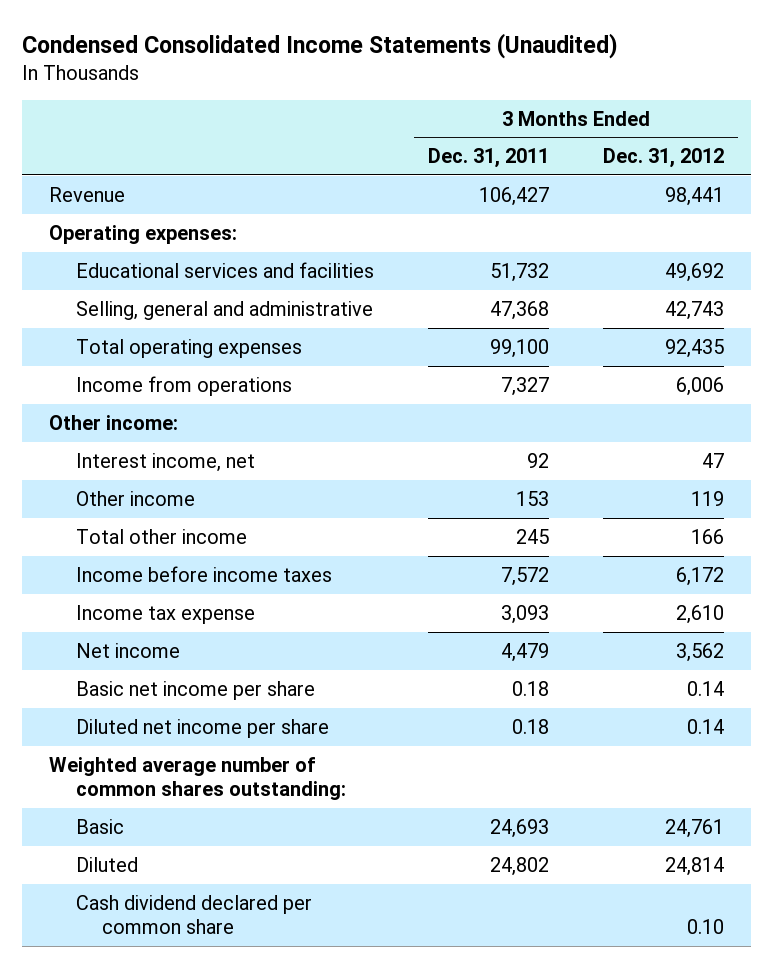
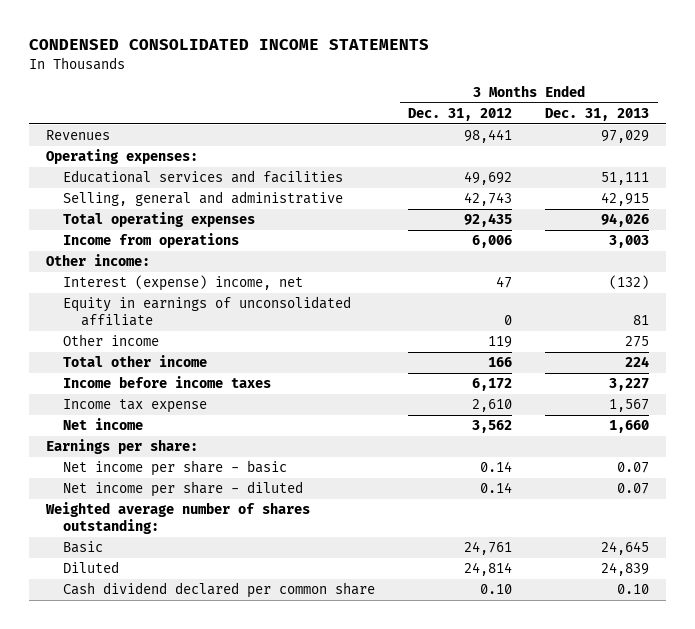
[22,33,619,60] Condensed Consolidated Income Statements (Unaudited) -> [29,39,430,51] CONDENSED CONSOLIDATED INCOME STATEMENTS
[427,148,549,169] Dec. 31, 2011 -> none
none -> [545,108,650,122] Dec. 31, 2013
[49,186,126,202] Revenue -> [45,130,110,141] Revenues
[75,452,255,472] Interest income, net -> [63,275,304,292] Interest (expense) income, net
none -> [63,296,352,327] Equity in earnings of unconsolidated affiliate
none -> [45,439,198,455] Earnings per share:
[75,680,315,700] Basic net income per share -> [63,460,288,477] Net income per share - basic
[75,718,329,738] Diluted net income per share -> [63,481,304,498] Net income per share - diluted
[49,756,346,800] Weighted average number of common shares outstanding: -> [44,502,310,535] Weighted average number of shares outstanding:

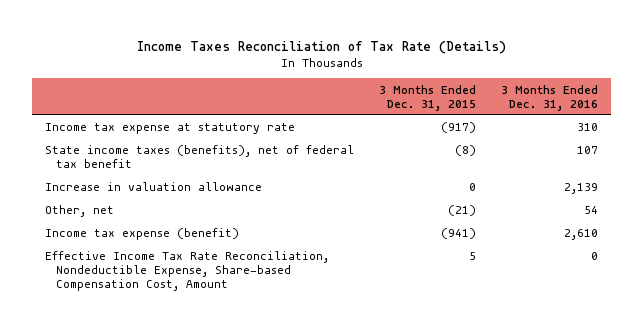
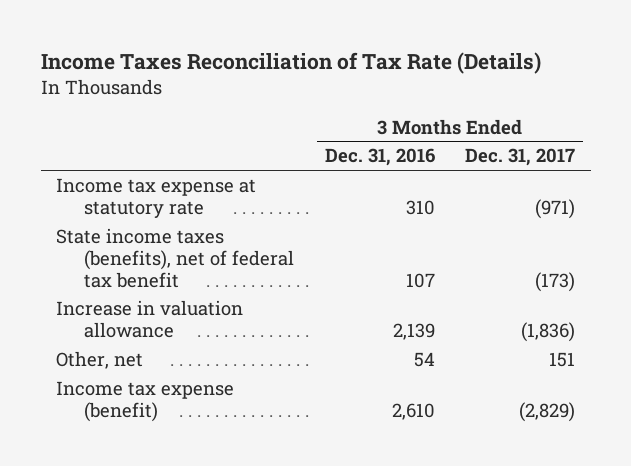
[379,84,477,111] 3 Months Ended Dec. 31, 2015 -> none
none -> [465,148,576,167] Dec. 31, 2017
[44,251,329,292] Effective Income Tax Rate Reconciliation, Nondeductible Expense, Share-based Compensation Cost, Amount -> none

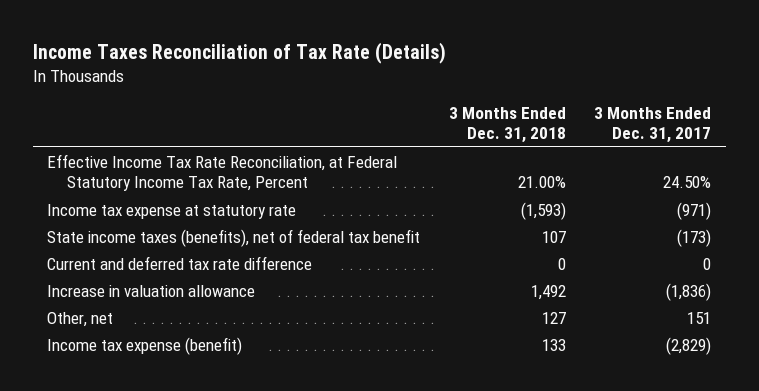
[324,148,435,167] Dec. 31, 2016 -> none
none -> [448,106,566,144] 3 Months Ended Dec. 31, 2018
none -> [47,153,398,192] Effective Income Tax Rate Reconciliation, at Federal Statutory Income Tax Rate, Percent
none -> [47,255,313,270] Current and deferred tax rate difference

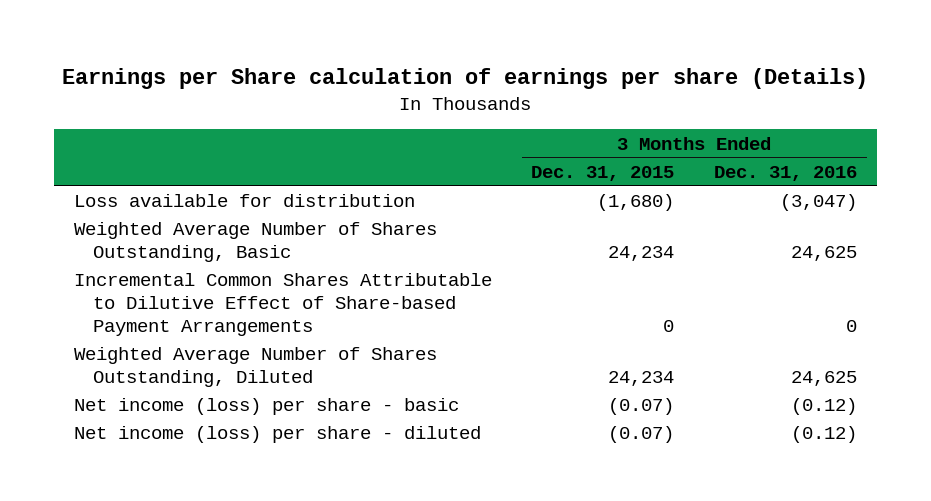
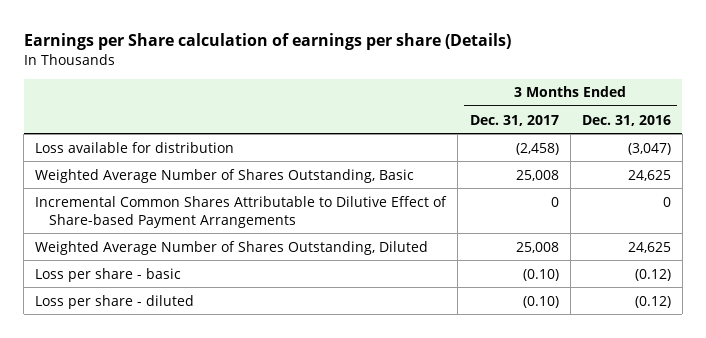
[531,165,675,181] Dec. 31, 2015 -> none
none -> [469,114,559,126] Dec. 31, 2017
[73,398,459,416] Net income (loss) per share - basic -> [35,267,182,282] Loss per share - basic
[73,426,481,444] Net income (loss) per share - diluted -> [35,294,195,309] Loss per share - diluted

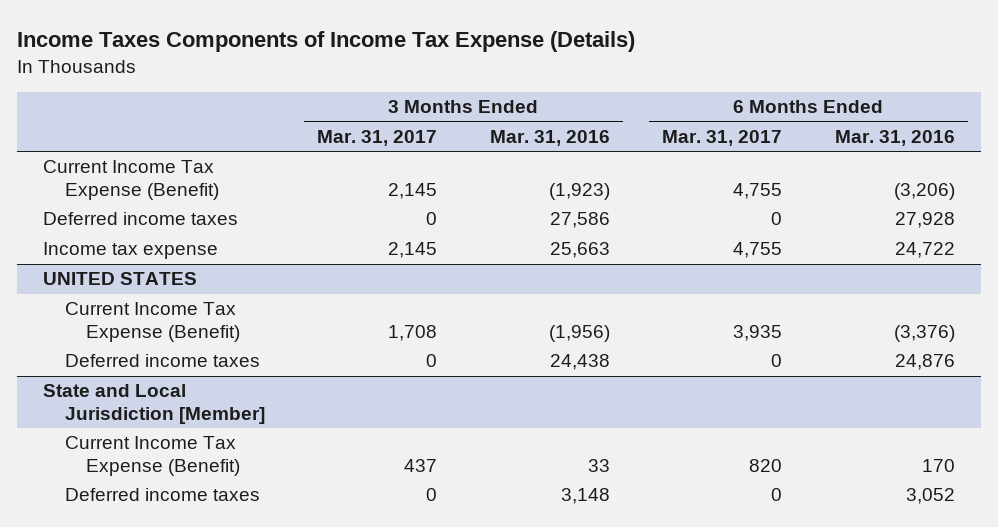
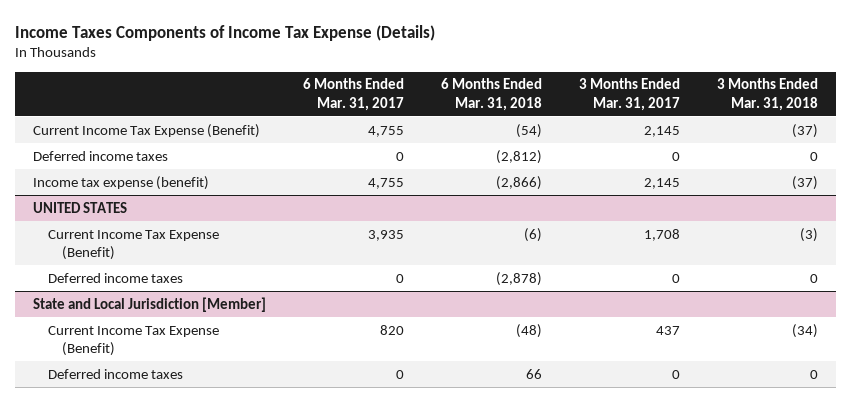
[489,130,610,147] Mar. 31, 2016 -> none
[834,130,955,147] Mar. 31, 2016 -> none
none -> [441,78,543,111] 6 Months Ended Mar. 31, 2018
none -> [716,78,818,111] 3 Months Ended Mar. 31, 2018
[43,242,219,260] Income tax expense -> [33,175,210,190] Income tax expense (benefit)

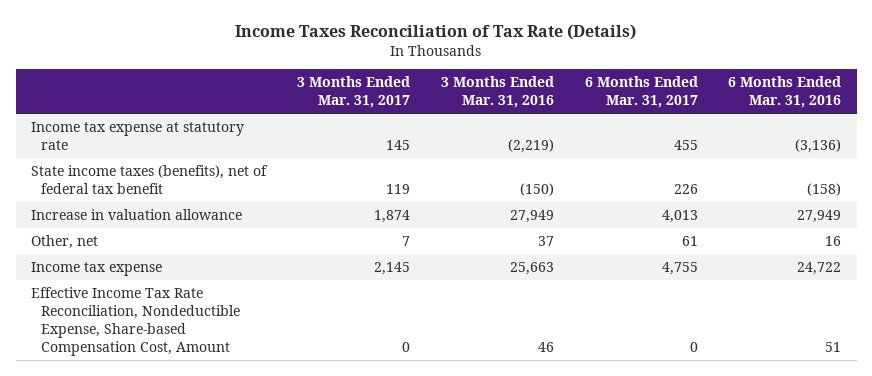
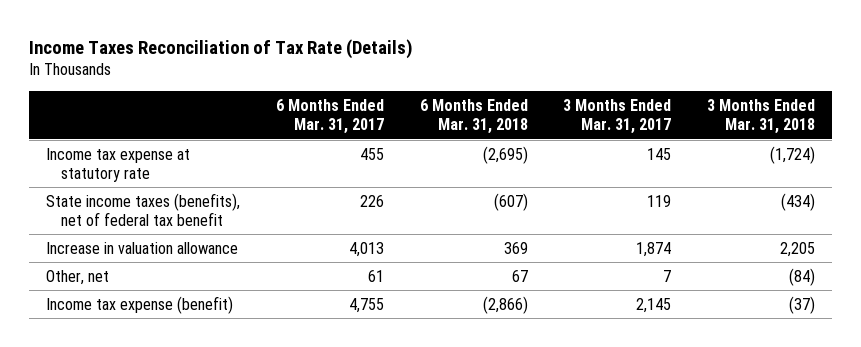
[440,76,554,109] 3 Months Ended Mar. 31, 2016 -> none
[728,76,842,109] 6 Months Ended Mar. 31, 2016 -> none
none -> [419,98,528,135] 6 Months Ended Mar. 31, 2018
none -> [706,98,815,135] 3 Months Ended Mar. 31, 2018
[30,286,241,356] Effective Income Tax Rate Reconciliation, Nondeductible Expense, Share-based Compensation Cost, Amount -> none
[30,261,162,276] Income tax expense -> [46,295,234,314] Income tax expense (benefit)

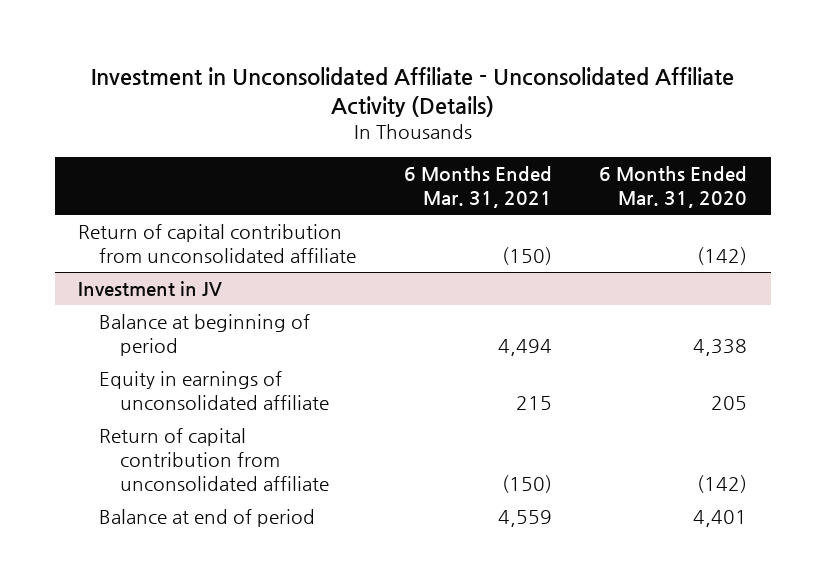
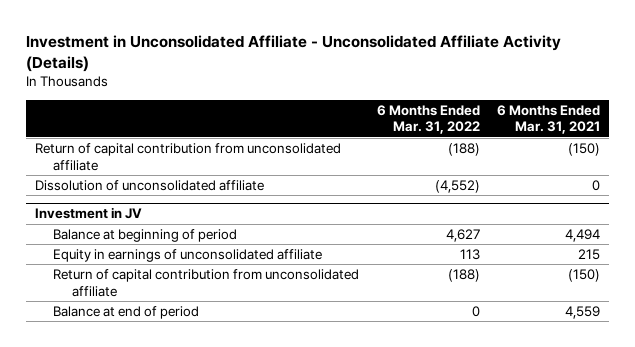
[599,166,748,209] 6 Months Ended Mar. 31, 2020 -> none
none -> [376,104,480,135] 6 Months Ended Mar. 31, 2022
none -> [34,179,264,191] Dissolution of unconsolidated affiliate

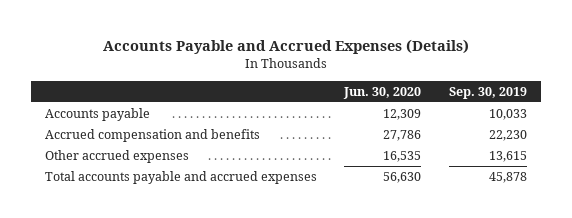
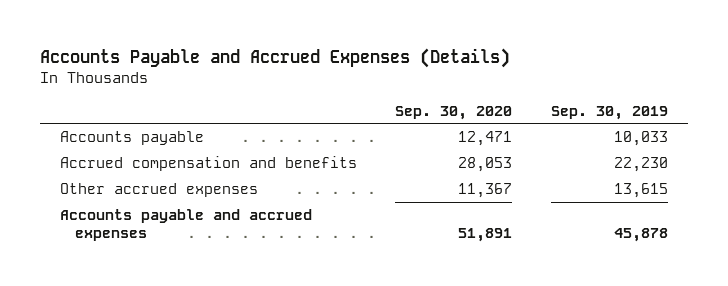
[343,86,422,99] Jun. 30, 2020 -> none
none -> [395,105,513,120] Sep. 30, 2020
[44,171,317,185] Total accounts payable and accrued expenses -> [59,209,312,242] Accounts payable and accrued expenses

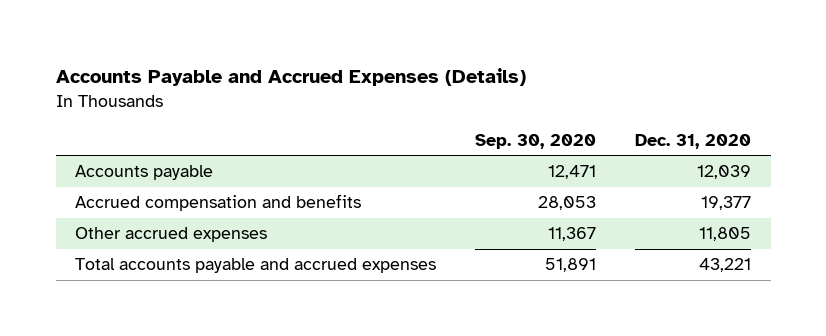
[551,105,669,120] Sep. 30, 2019 -> none
none -> [635,133,752,149] Dec. 31, 2020
[59,209,312,242] Accounts payable and accrued expenses -> [75,258,437,274] Total accounts payable and accrued expenses

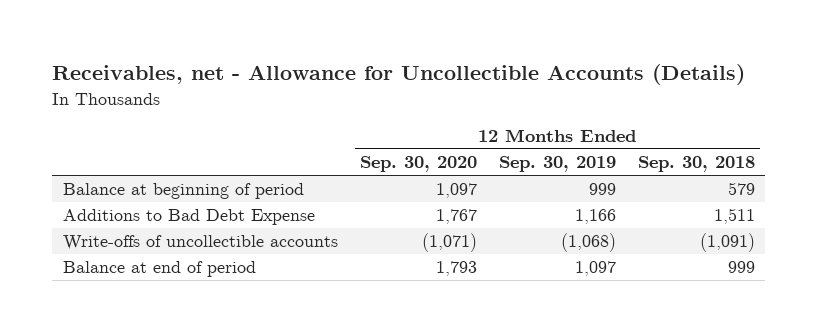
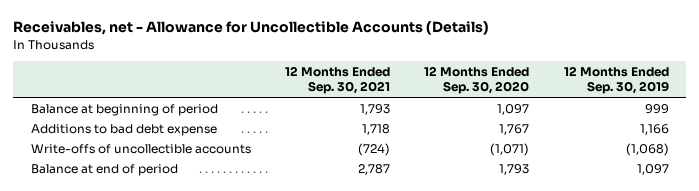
[637,156,755,173] Sep. 30, 2018 -> none
none -> [284,65,390,95] 12 Months Ended Sep. 30, 2021
[63,209,316,226] Additions to Bad Debt Expense -> [30,123,217,136] Additions to bad debt expense

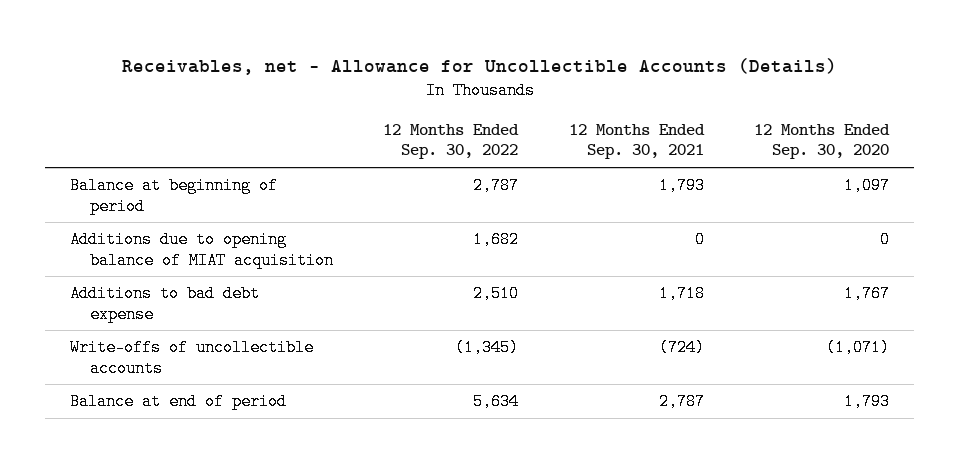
[563,65,669,95] 12 Months Ended Sep. 30, 2019 -> none
none -> [383,123,520,160] 12 Months Ended Sep. 30, 2022
none -> [70,231,334,269] Additions due to opening balance of MIAT acquisition

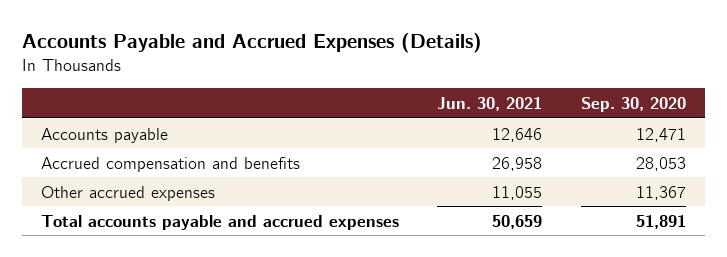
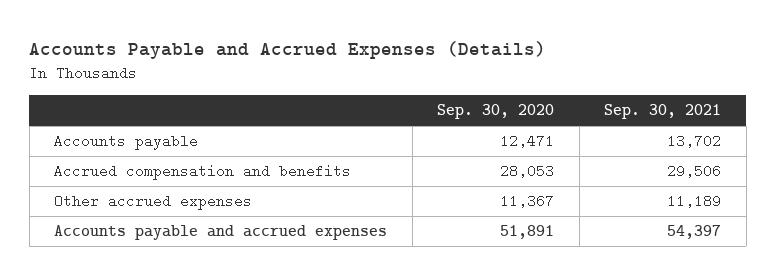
[437,96,543,111] Jun. 30, 2021 -> none
none -> [604,104,722,120] Sep. 30, 2021
[41,214,400,230] Total accounts payable and accrued expenses -> [54,225,388,241] Accounts payable and accrued expenses

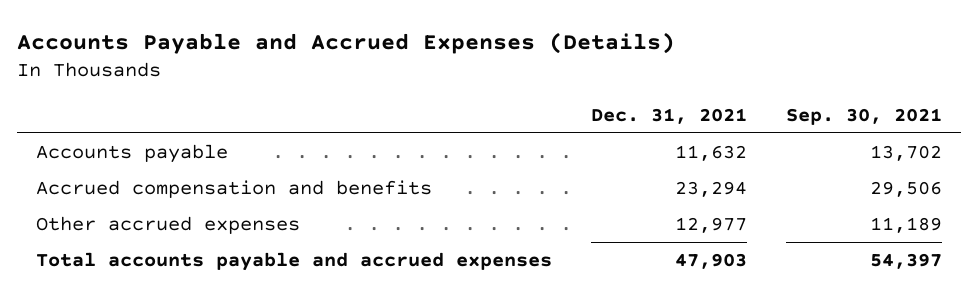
[437,104,555,120] Sep. 30, 2020 -> none
none -> [591,107,748,124] Dec. 31, 2021
[54,225,388,241] Accounts payable and accrued expenses -> [36,252,553,272] Total accounts payable and accrued expenses

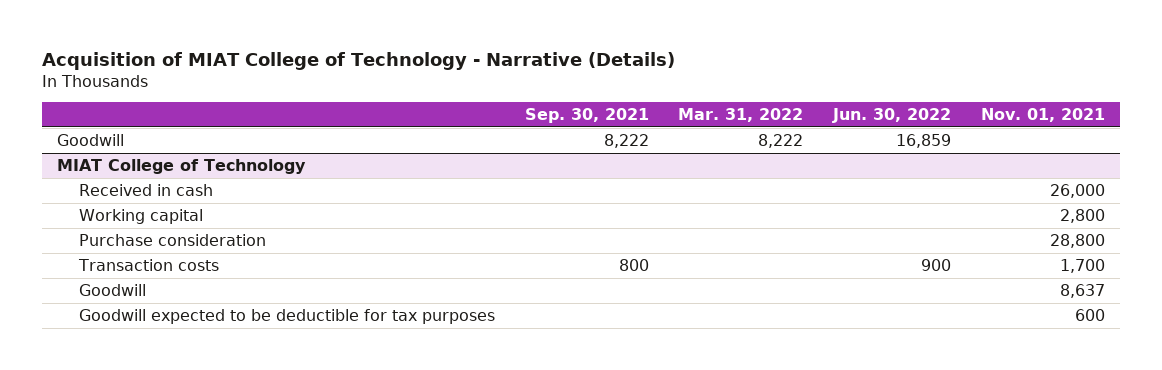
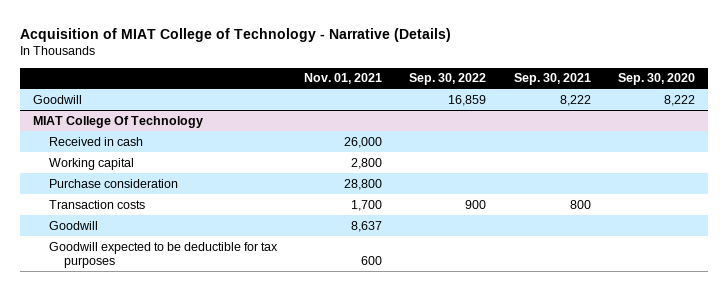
[678,107,804,122] Mar. 31, 2022 -> none
[832,107,952,123] Jun. 30, 2022 -> none
none -> [409,73,487,86] Sep. 30, 2022
none -> [617,73,695,86] Sep. 30, 2020
[57,158,307,174] MIAT College of Technology -> [33,115,204,128] MIAT College Of Technology

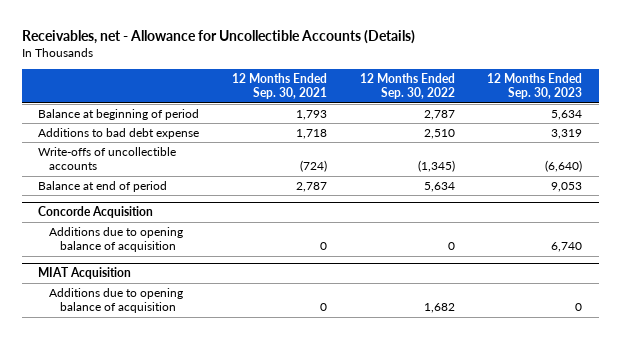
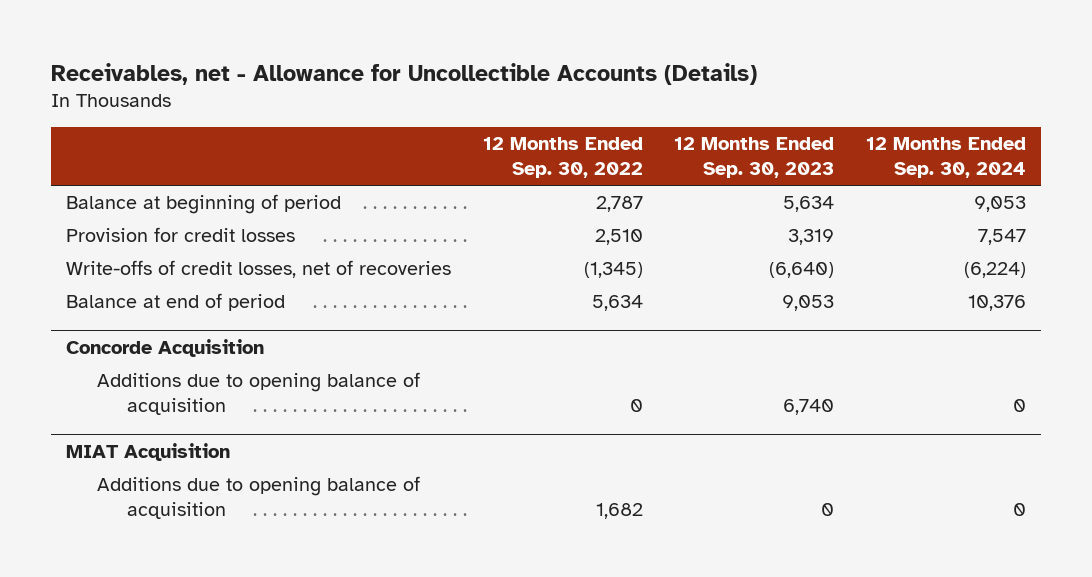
[231,72,327,100] 12 Months Ended Sep. 30, 2021 -> none
none -> [865,137,1026,179] 12 Months Ended Sep. 30, 2024
[38,128,200,140] Additions to bad debt expense -> [66,227,296,243] Provision for credit losses
[38,147,177,171] Write-offs of uncollectible accounts -> [66,260,452,279] Write-offs of credit losses, net of recoveries

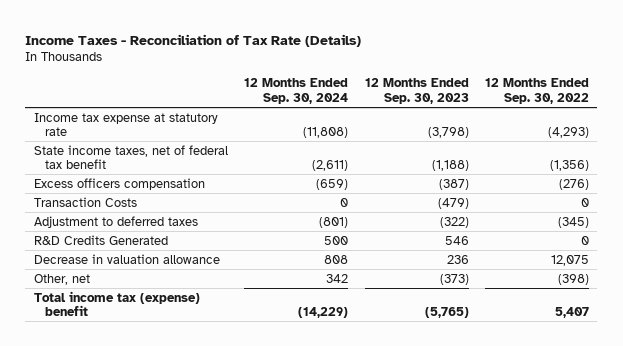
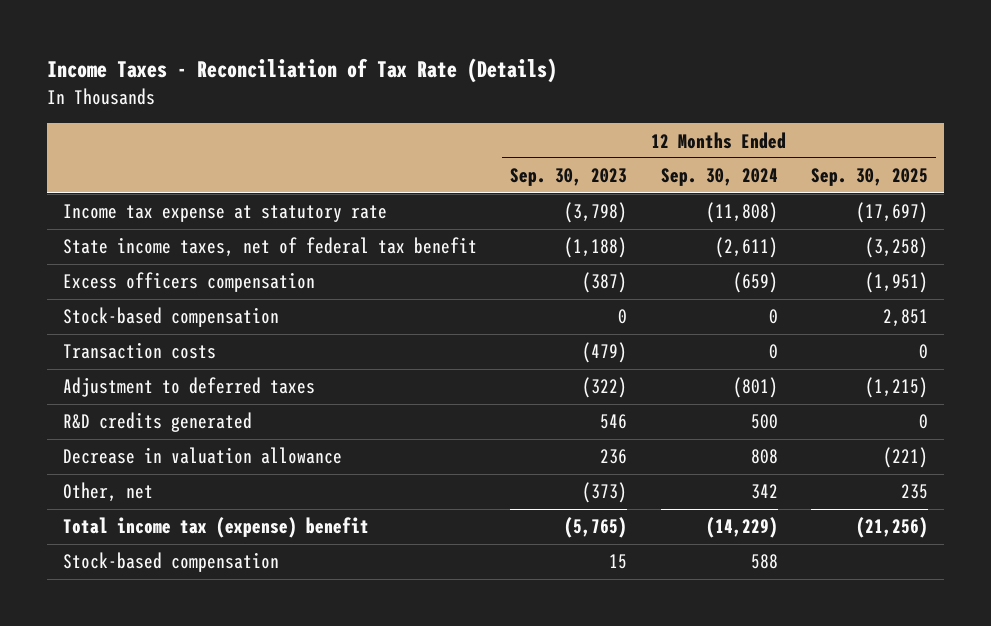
[485,78,590,104] 12 Months Ended Sep. 30, 2022 -> none
none -> [810,168,928,187] Sep. 30, 2025
none -> [63,307,280,328] Stock-based compensation
[33,196,137,207] Transaction Costs -> [63,342,217,360] Transaction costs
[33,234,168,245] R&D Credits Generated -> [63,412,253,433] R&D credits generated
none -> [63,552,280,573] Stock-based compensation

